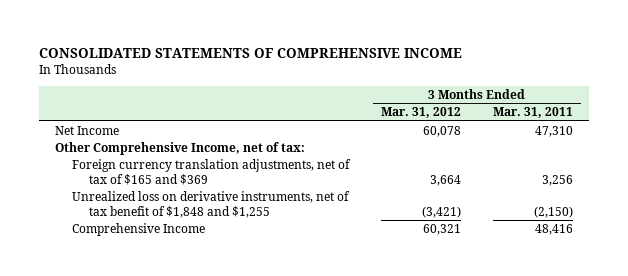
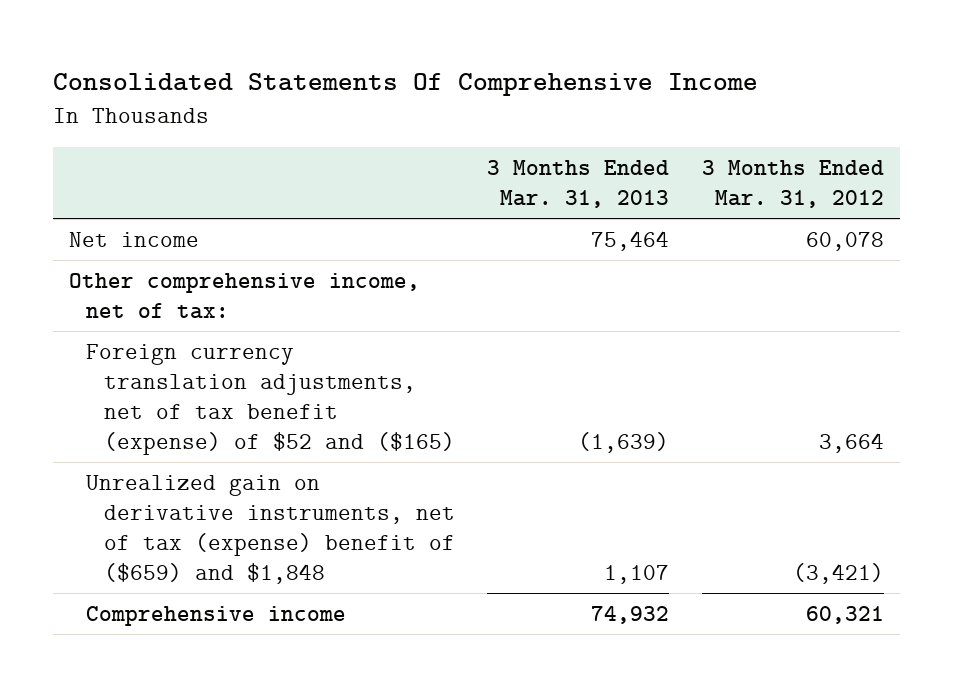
[39,47,463,58] CONSOLIDATED STATEMENTS OF COMPREHENSIVE INCOME -> [52,73,758,97] Consolidated Statements Of Comprehensive Income
[492,107,573,119] Mar. 31, 2011 -> none
none -> [487,159,670,208] 3 Months Ended Mar. 31, 2013
[55,125,120,135] Net Income -> [69,231,200,247] Net income
[55,141,306,155] Other Comprehensive Income, net of tax: -> [69,272,421,319] Other comprehensive income, net of tax:
[72,158,352,185] Foreign currency translation adjustments, net of tax of $165 and $369 -> [86,343,455,455] Foreign currency translation adjustments, net of tax benefit (expense) of $52 and ($165)
[72,190,351,218] Unrealized loss on derivative instruments, net of tax benefit of $1,848 and $1,255 -> [86,474,455,584] Unrealized gain on derivative instruments, net of tax (expense) benefit of ($659) and $1,848
[72,222,206,236] Comprehensive Income -> [86,605,347,626] Comprehensive income

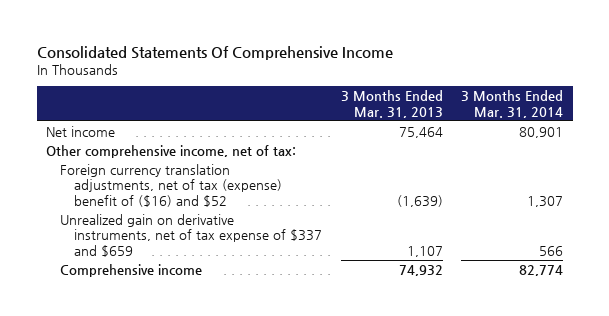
[702,159,885,208] 3 Months Ended Mar. 31, 2012 -> none
none -> [461,90,564,118] 3 Months Ended Mar. 31, 2014
[86,343,455,455] Foreign currency translation adjustments, net of tax benefit (expense) of $52 and ($165) -> [60,163,282,207] Foreign currency translation adjustments, net of tax (expense) benefit of ($16) and $52
[86,474,455,584] Unrealized gain on derivative instruments, net of tax (expense) benefit of ($659) and $1,848 -> [60,213,322,257] Unrealized gain on derivative instruments, net of tax expense of $337 and $659

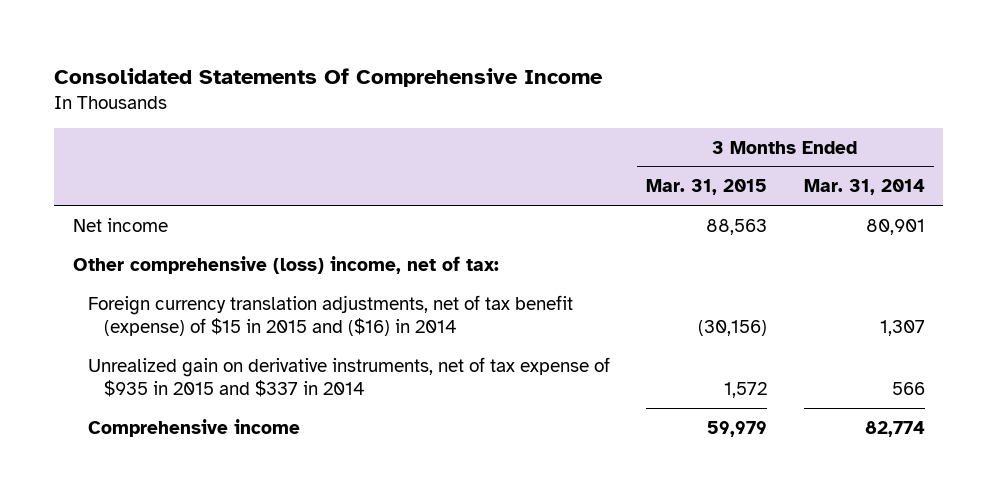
[340,90,443,118] 3 Months Ended Mar. 31, 2013 -> none
none -> [646,179,768,196] Mar. 31, 2015
[46,144,297,158] Other comprehensive income, net of tax: -> [72,255,499,274] Other comprehensive (loss) income, net of tax:
[60,163,282,207] Foreign currency translation adjustments, net of tax (expense) benefit of ($16) and $52 -> [88,294,574,337] Foreign currency translation adjustments, net of tax benefit (expense) of $15 in 2015 and ($16) in 2014
[60,213,322,257] Unrealized gain on derivative instruments, net of tax expense of $337 and $659 -> [88,356,611,398] Unrealized gain on derivative instruments, net of tax expense of $935 in 2015 and $337 in 2014

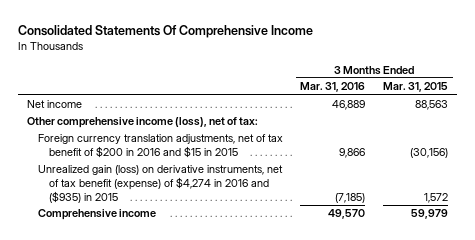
[803,179,925,196] Mar. 31, 2014 -> none
none -> [300,82,366,93] Mar. 31, 2016
[72,255,499,274] Other comprehensive (loss) income, net of tax: -> [27,117,259,129] Other comprehensive income (loss), net of tax:
[88,294,574,337] Foreign currency translation adjustments, net of tax benefit (expense) of $15 in 2015 and ($16) in 2014 -> [37,134,283,159] Foreign currency translation adjustments, net of tax benefit of $200 in 2016 and $15 in 2015
[88,356,611,398] Unrealized gain on derivative instruments, net of tax expense of $935 in 2015 and $337 in 2014 -> [37,165,283,204] Unrealized gain (loss) on derivative instruments, net of tax benefit (expense) of $4,274 in 2016 and ($935) in 2015

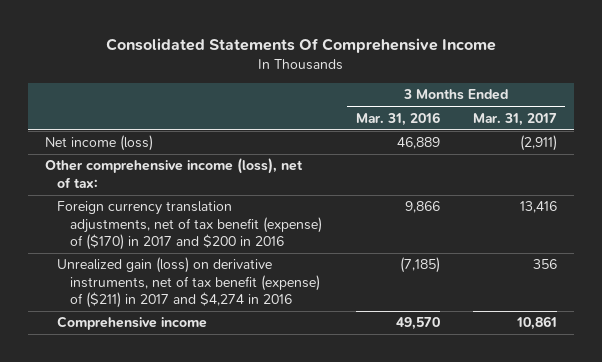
[383,82,449,93] Mar. 31, 2015 -> none
none -> [472,112,557,126] Mar. 31, 2017
[27,100,83,109] Net income -> [44,135,153,152] Net income (loss)
[37,134,283,159] Foreign currency translation adjustments, net of tax benefit of $200 in 2016 and $15 in 2015 -> [57,201,323,251] Foreign currency translation adjustments, net of tax benefit (expense) of ($170) in 2017 and $200 in 2016
[37,165,283,204] Unrealized gain (loss) on derivative instruments, net of tax benefit (expense) of $4,274 in 2016 and ($935) in 2015 -> [57,257,321,309] Unrealized gain (loss) on derivative instruments, net of tax benefit (expense) of ($211) in 2017 and $4,274 in 2016

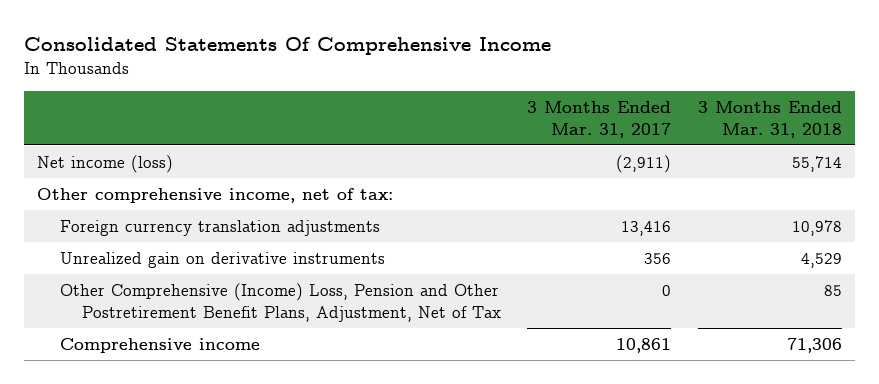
[355,111,440,126] Mar. 31, 2016 -> none
none -> [697,100,842,139] 3 Months Ended Mar. 31, 2018
[44,158,303,188] Other comprehensive income (loss), net of tax: -> [37,187,394,203] Other comprehensive income, net of tax:
[57,201,323,251] Foreign currency translation adjustments, net of tax benefit (expense) of ($170) in 2017 and $200 in 2016 -> [59,219,380,236] Foreign currency translation adjustments
[57,257,321,309] Unrealized gain (loss) on derivative instruments, net of tax benefit (expense) of ($211) in 2017 and $4,274 in 2016 -> [59,251,385,268] Unrealized gain on derivative instruments
none -> [59,282,501,322] Other Comprehensive (Income) Loss, Pension and Other Postretirement Benefit Plans, Adjustment, Net of Tax

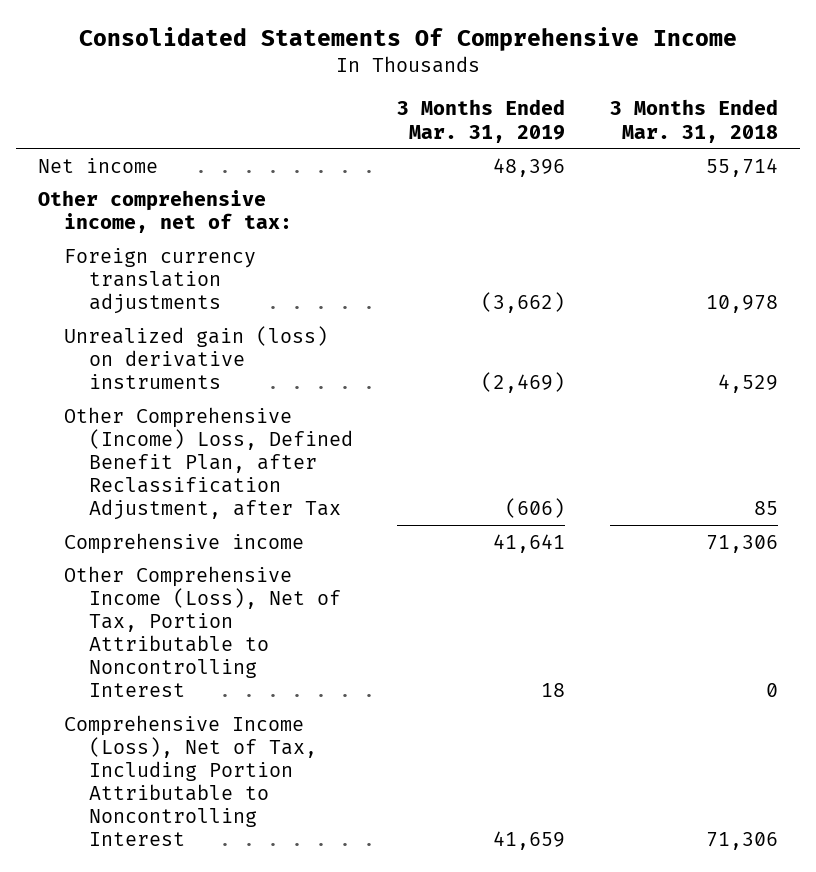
[527,100,672,139] 3 Months Ended Mar. 31, 2017 -> none
none -> [397,99,566,143] 3 Months Ended Mar. 31, 2019
[37,154,174,173] Net income (loss) -> [38,157,159,173] Net income
[59,251,385,268] Unrealized gain on derivative instruments -> [63,325,328,389] Unrealized gain (loss) on derivative instruments
[59,282,501,322] Other Comprehensive (Income) Loss, Pension and Other Postretirement Benefit Plans, Adjustment, Net of Tax -> [63,406,353,521] Other Comprehensive (Income) Loss, Defined Benefit Plan, after Reclassification Adjustment, after Tax
none -> [63,565,341,698] Other Comprehensive Income (Loss), Net of Tax, Portion Attributable to Noncontrolling Interest
none -> [63,714,317,847] Comprehensive Income (Loss), Net of Tax, Including Portion Attributable to Noncontrolling Interest

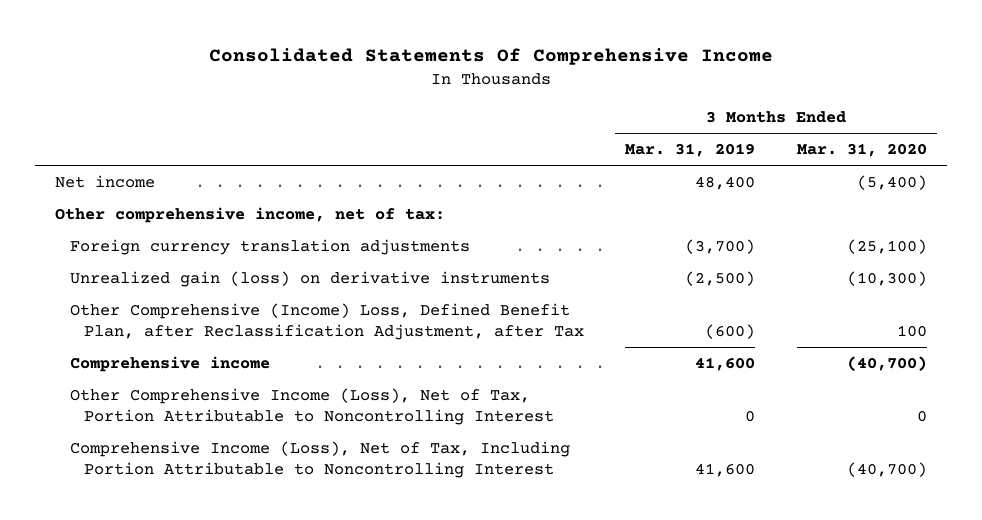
[609,99,778,143] 3 Months Ended Mar. 31, 2018 -> none
none -> [796,143,927,158] Mar. 31, 2020
[493,157,566,177] 48,396 -> [695,175,756,190] 48,400
[481,291,566,313] (3,662) -> [685,238,756,254] (3,700)
[481,371,566,393] (2,469) -> [685,270,756,286] (2,500)
[505,498,566,519] (606) -> [705,323,756,339] (600)
[493,533,566,553] 41,641 -> [695,356,756,371] 41,600
[541,683,566,698] 18 -> [745,409,756,422] 0
[493,831,566,851] 41,659 -> [695,462,756,477] 41,600

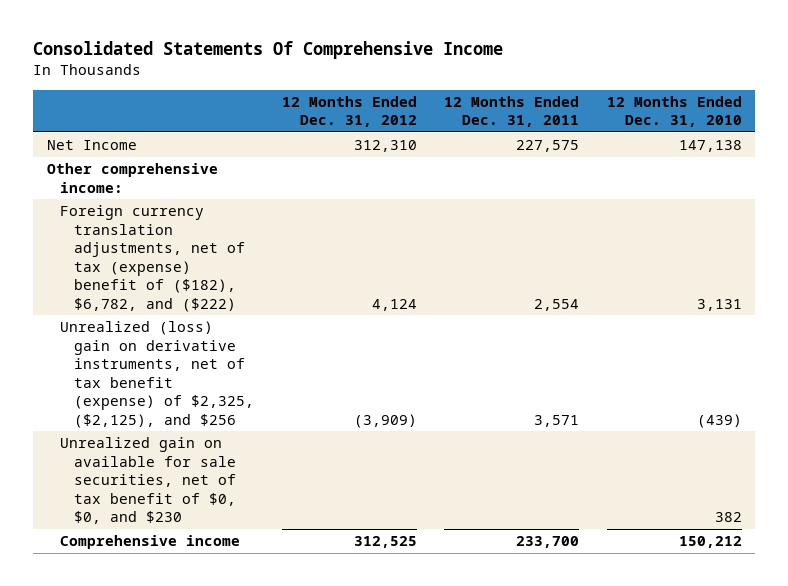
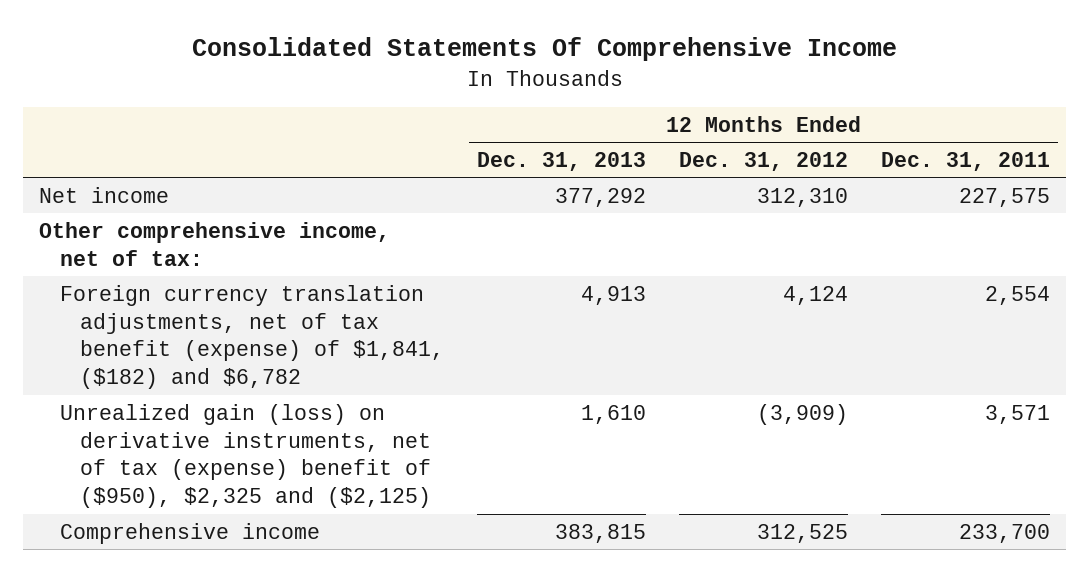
[606,95,742,128] 12 Months Ended Dec. 31, 2010 -> none
none -> [477,151,647,171] Dec. 31, 2013
[60,437,237,525] Unrealized gain on available for sale securities, net of tax benefit of $0, $0, and $230 -> none
[46,140,137,151] Net Income -> [39,186,170,203] Net income
[46,163,218,193] Other comprehensive income: -> [39,221,391,266] Other comprehensive income, net of tax:
[60,205,246,312] Foreign currency translation adjustments, net of tax (expense) benefit of ($182), $6,782, and ($222) -> [59,284,445,390] Foreign currency translation adjustments, net of tax benefit (expense) of $1,841, ($182) and $6,782
[60,321,255,428] Unrealized (loss) gain on derivative instruments, net of tax benefit (expense) of $2,325, ($2,125), and $256 -> [59,403,432,509] Unrealized gain (loss) on derivative instruments, net of tax (expense) benefit of ($950), $2,325 and ($2,125)

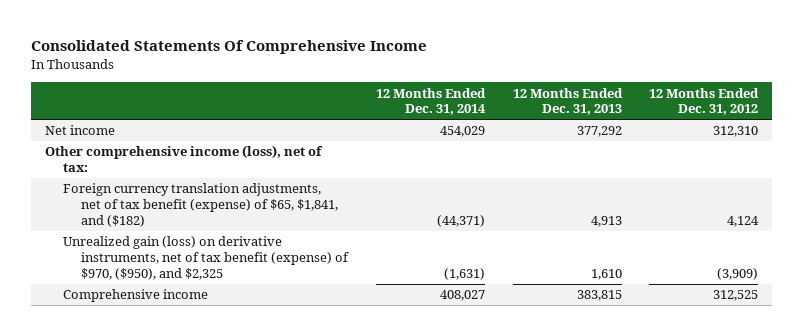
[880,151,1050,171] Dec. 31, 2011 -> none
none -> [375,87,486,116] 12 Months Ended Dec. 31, 2014
[39,221,391,266] Other comprehensive income, net of tax: -> [44,145,323,173] Other comprehensive income (loss), net of tax:
[59,284,445,390] Foreign currency translation adjustments, net of tax benefit (expense) of $1,841, ($182) and $6,782 -> [62,183,338,227] Foreign currency translation adjustments, net of tax benefit (expense) of $65, $1,841, and ($182)
[59,403,432,509] Unrealized gain (loss) on derivative instruments, net of tax (expense) benefit of ($950), $2,325 and ($2,125) -> [62,236,349,280] Unrealized gain (loss) on derivative instruments, net of tax benefit (expense) of $970, ($950), and $2,325

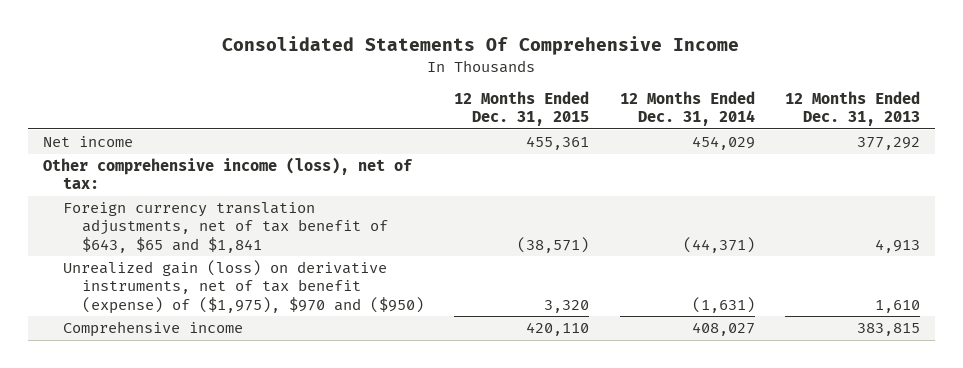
[649,87,760,116] 12 Months Ended Dec. 31, 2012 -> none
none -> [454,91,590,127] 12 Months Ended Dec. 31, 2015
[62,183,338,227] Foreign currency translation adjustments, net of tax benefit (expense) of $65, $1,841, and ($182) -> [62,202,389,253] Foreign currency translation adjustments, net of tax benefit of $643, $65 and $1,841
[62,236,349,280] Unrealized gain (loss) on derivative instruments, net of tax benefit (expense) of $970, ($950), and $2,325 -> [62,260,425,314] Unrealized gain (loss) on derivative instruments, net of tax benefit (expense) of ($1,975), $970 and ($950)

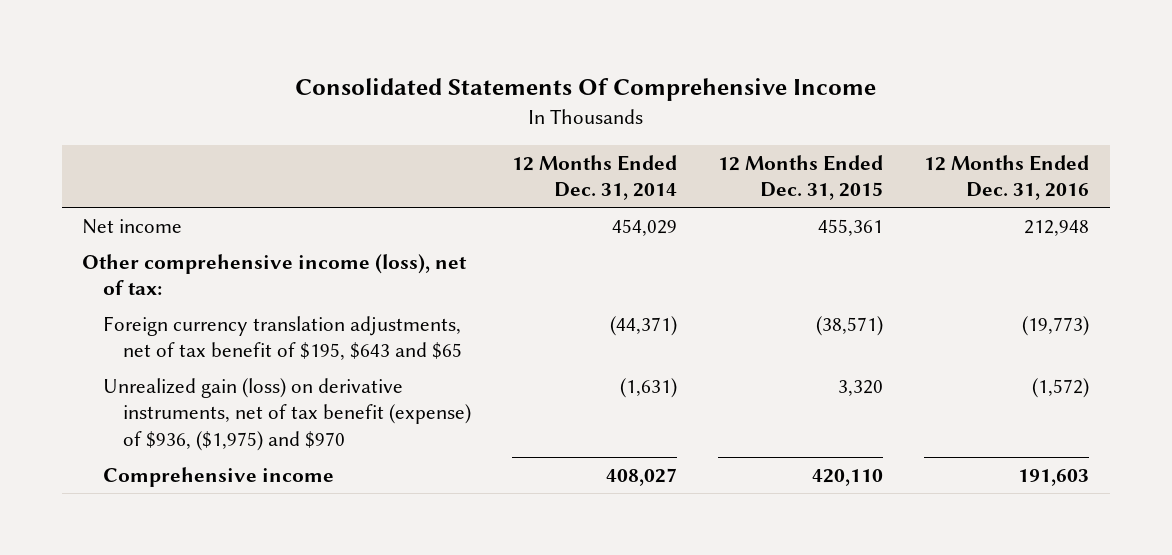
[784,91,920,127] 12 Months Ended Dec. 31, 2013 -> none
none -> [924,154,1090,201] 12 Months Ended Dec. 31, 2016
[62,202,389,253] Foreign currency translation adjustments, net of tax benefit of $643, $65 and $1,841 -> [102,315,463,361] Foreign currency translation adjustments, net of tax benefit of $195, $643 and $65
[62,260,425,314] Unrealized gain (loss) on derivative instruments, net of tax benefit (expense) of ($1,975), $970 and ($950) -> [102,377,472,451] Unrealized gain (loss) on derivative instruments, net of tax benefit (expense) of $936, ($1,975) and $970

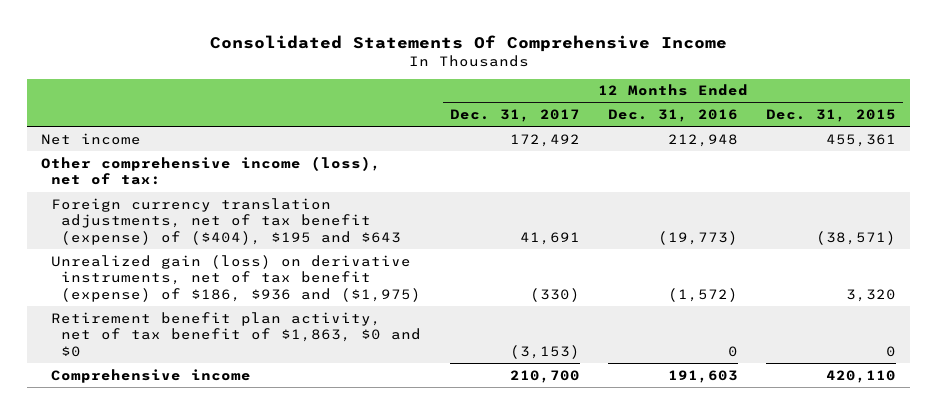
[512,154,678,201] 12 Months Ended Dec. 31, 2014 -> none
none -> [449,109,580,123] Dec. 31, 2017
[102,315,463,361] Foreign currency translation adjustments, net of tax benefit of $195, $643 and $65 -> [51,197,402,246] Foreign currency translation adjustments, net of tax benefit (expense) of ($404), $195 and $643
[102,377,472,451] Unrealized gain (loss) on derivative instruments, net of tax benefit (expense) of $936, ($1,975) and $970 -> [51,254,422,303] Unrealized gain (loss) on derivative instruments, net of tax benefit (expense) of $186, $936 and ($1,975)
none -> [51,311,422,358] Retirement benefit plan activity, net of tax benefit of $1,863, $0 and $0

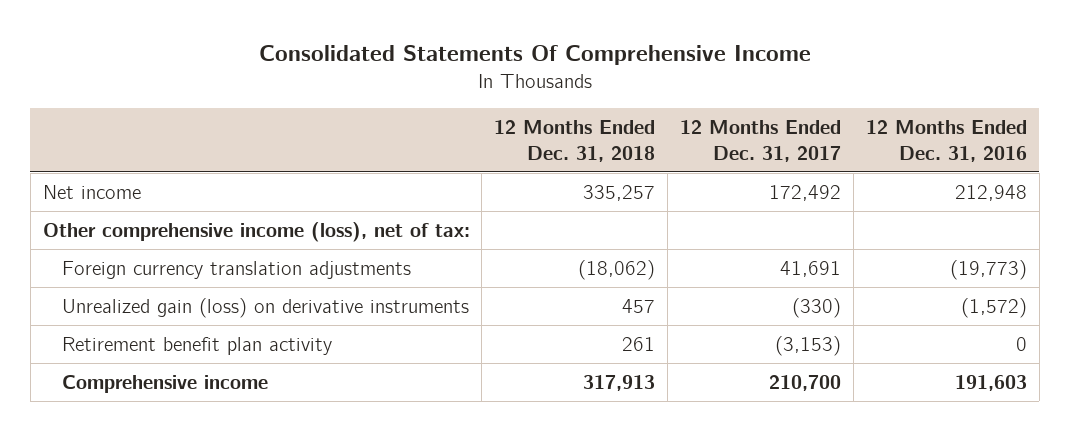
[766,109,897,123] Dec. 31, 2015 -> none
none -> [494,120,656,162] 12 Months Ended Dec. 31, 2018
[51,197,402,246] Foreign currency translation adjustments, net of tax benefit (expense) of ($404), $195 and $643 -> [61,260,411,279] Foreign currency translation adjustments
[51,254,422,303] Unrealized gain (loss) on derivative instruments, net of tax benefit (expense) of $186, $936 and ($1,975) -> [61,297,469,318] Unrealized gain (loss) on derivative instruments
[51,311,422,358] Retirement benefit plan activity, net of tax benefit of $1,863, $0 and $0 -> [61,336,332,355] Retirement benefit plan activity

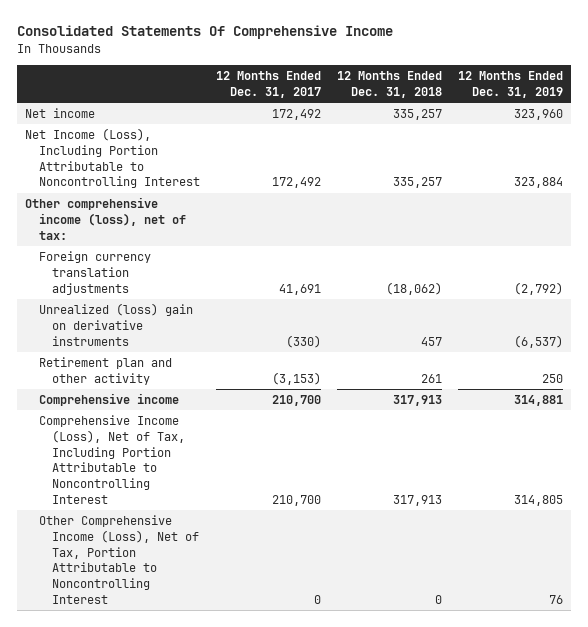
[865,120,1027,162] 12 Months Ended Dec. 31, 2016 -> none
none -> [457,71,563,98] 12 Months Ended Dec. 31, 2019
none -> [25,128,200,189] Net Income (Loss), Including Portion Attributable to Noncontrolling Interest
[61,297,469,318] Unrealized gain (loss) on derivative instruments -> [38,303,193,346] Unrealized (loss) gain on derivative instruments
[61,336,332,355] Retirement benefit plan activity -> [38,357,172,385] Retirement plan and other activity
none -> [38,415,185,504] Comprehensive Income (Loss), Net of Tax, Including Portion Attributable to Noncontrolling Interest
none -> [38,515,199,604] Other Comprehensive Income (Loss), Net of Tax, Portion Attributable to Noncontrolling Interest

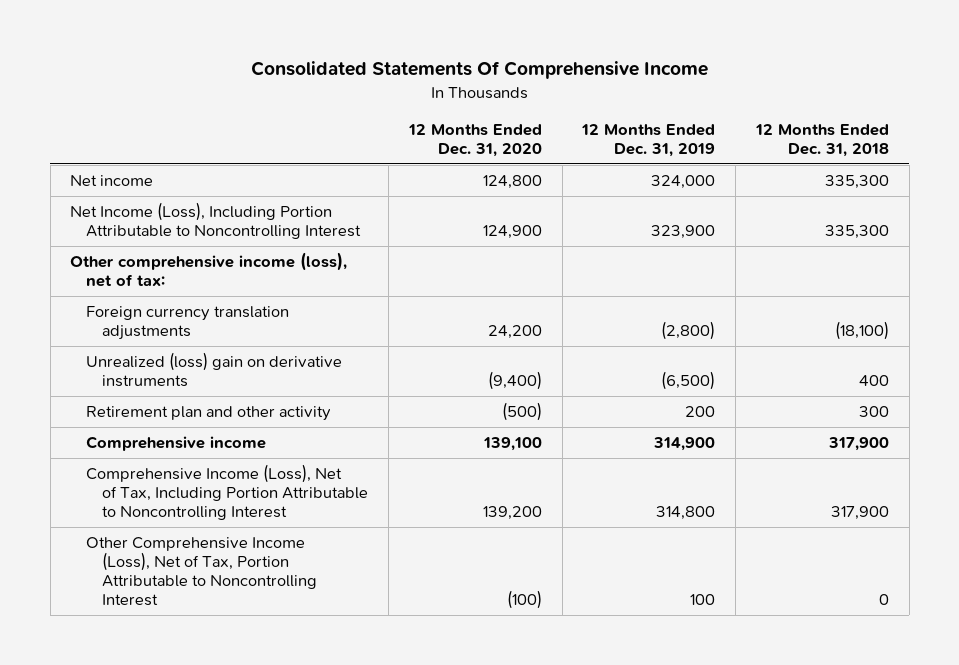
[215,71,321,98] 12 Months Ended Dec. 31, 2017 -> none
none -> [407,123,542,158] 12 Months Ended Dec. 31, 2020
[392,109,442,121] 335,257 -> [825,175,890,190] 335,300
[513,109,563,121] 323,960 -> [651,175,716,190] 324,000
[392,177,442,189] 335,257 -> [825,225,890,240] 335,300
[513,177,563,189] 323,884 -> [651,225,716,240] 323,900
[385,281,442,295] (18,062) -> [835,321,890,341] (18,100)
[513,281,563,295] (2,792) -> [661,321,716,341] (2,800)
[420,336,442,346] 457 -> [859,375,890,387] 400
[513,334,563,348] (6,537) -> [661,371,716,391] (6,500)
[420,373,442,383] 261 -> [859,406,890,418] 300
[541,373,563,383] 250 -> [685,406,716,418] 200
[392,395,442,407] 317,913 -> [828,437,890,452] 317,900
[513,395,563,407] 314,881 -> [653,437,716,452] 314,900
[392,494,442,506] 317,913 -> [831,506,890,521] 317,900
[513,494,563,506] 314,805 -> [656,506,716,521] 314,800
[548,594,563,604] 76 -> [690,594,716,606] 100

